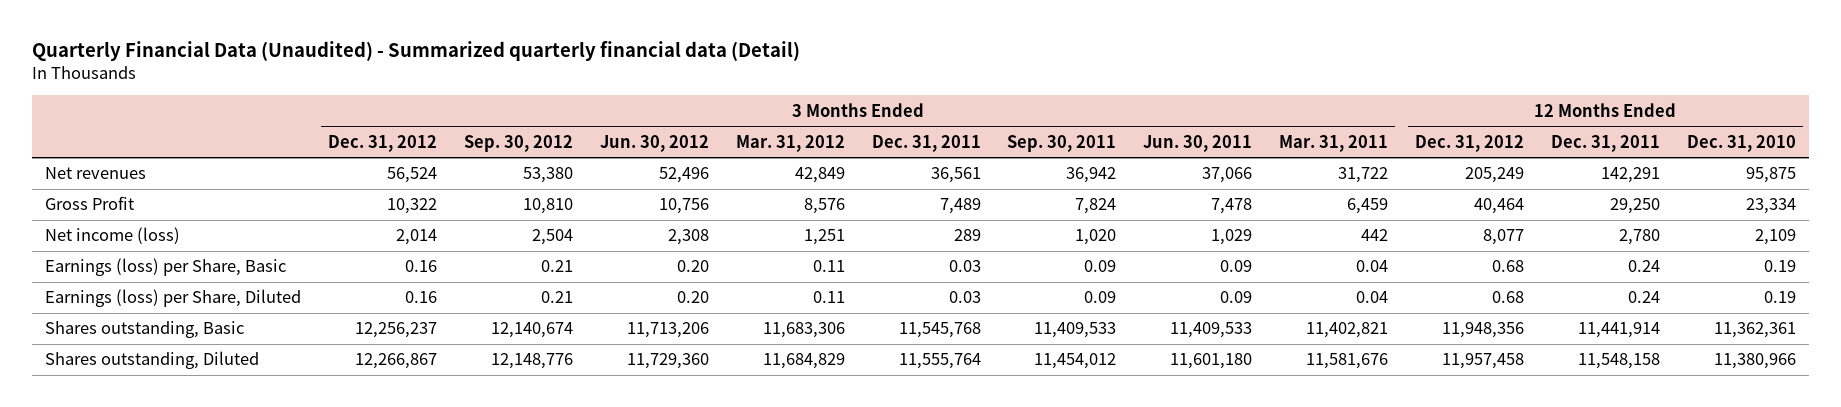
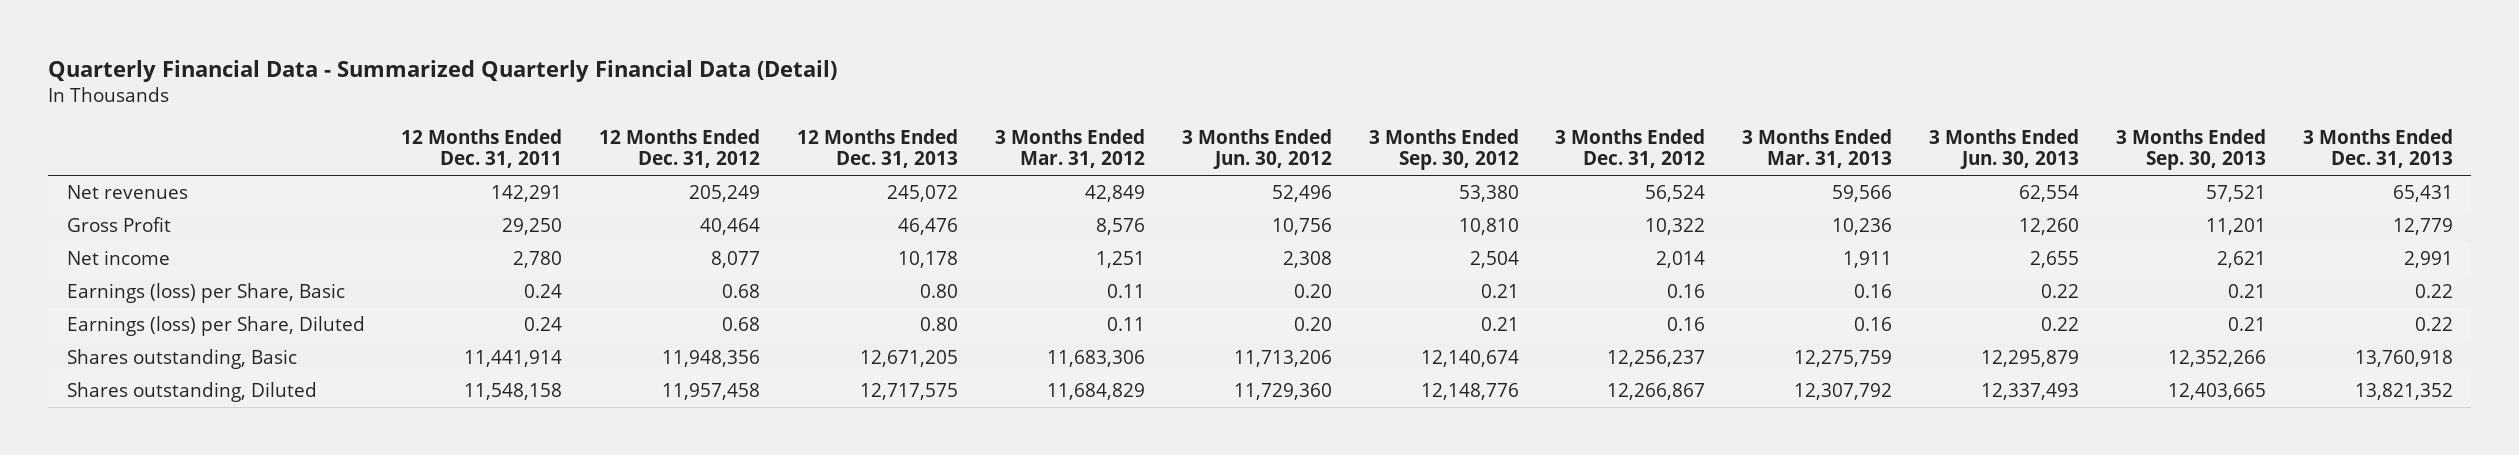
[31,40,800,61] Quarterly Financial Data (Unaudited) - Summarized quarterly financial data (Detail) -> [48,60,838,83] Quarterly Financial Data - Summarized Quarterly Financial Data (Detail)
[871,134,981,152] Dec. 31, 2011 -> none
[1007,134,1117,152] Sep. 30, 2011 -> none
[1143,134,1253,152] Jun. 30, 2011 -> none
[1279,134,1389,152] Mar. 31, 2011 -> none
[1686,134,1796,152] Dec. 31, 2010 -> none
none -> [797,128,959,169] 12 Months Ended Dec. 31, 2013
none -> [1742,128,1893,169] 3 Months Ended Mar. 31, 2013
none -> [1929,128,2080,170] 3 Months Ended Jun. 30, 2013
none -> [2115,128,2266,171] 3 Months Ended Sep. 30, 2013
none -> [2302,128,2453,169] 3 Months Ended Dec. 31, 2013
[45,227,181,245] Net income (loss) -> [66,250,170,266] Net income

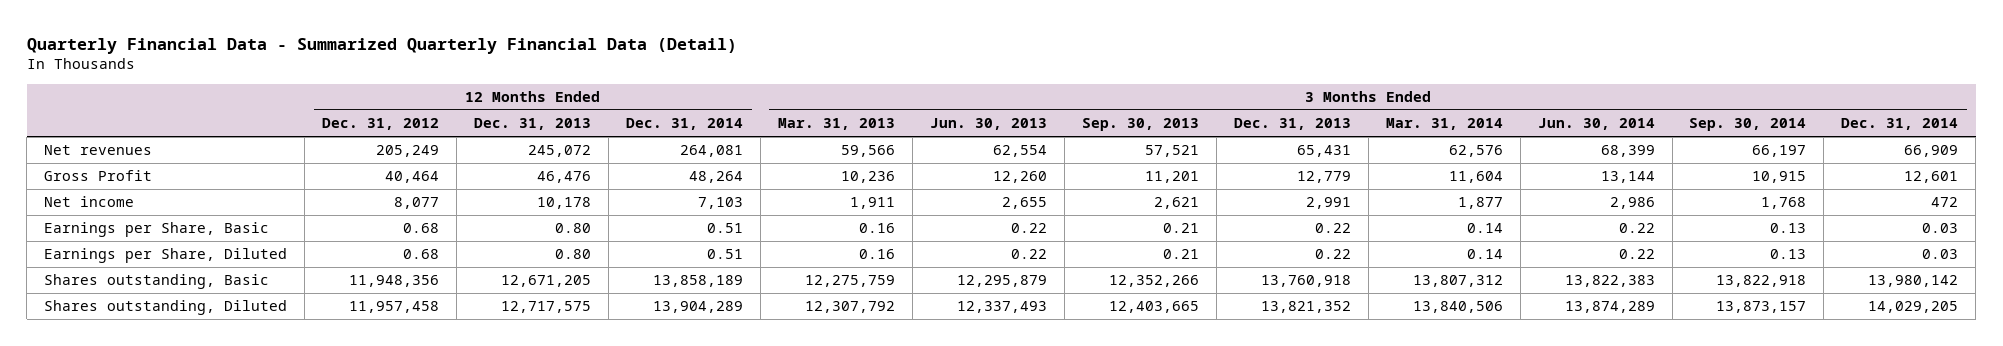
[401,128,563,169] 12 Months Ended Dec. 31, 2011 -> none
[994,128,1145,169] 3 Months Ended Mar. 31, 2012 -> none
[1181,128,1332,170] 3 Months Ended Jun. 30, 2012 -> none
[1368,128,1519,171] 3 Months Ended Sep. 30, 2012 -> none
[1555,128,1706,169] 3 Months Ended Dec. 31, 2012 -> none
none -> [626,118,744,131] Dec. 31, 2014
none -> [1385,118,1503,131] Mar. 31, 2014
none -> [1537,118,1655,131] Jun. 30, 2014
none -> [1689,118,1807,132] Sep. 30, 2014
none -> [1841,118,1959,131] Dec. 31, 2014
[66,283,345,304] Earnings (loss) per Share, Basic -> [44,222,270,238] Earnings per Share, Basic
[66,316,365,337] Earnings (loss) per Share, Diluted -> [44,248,288,264] Earnings per Share, Diluted

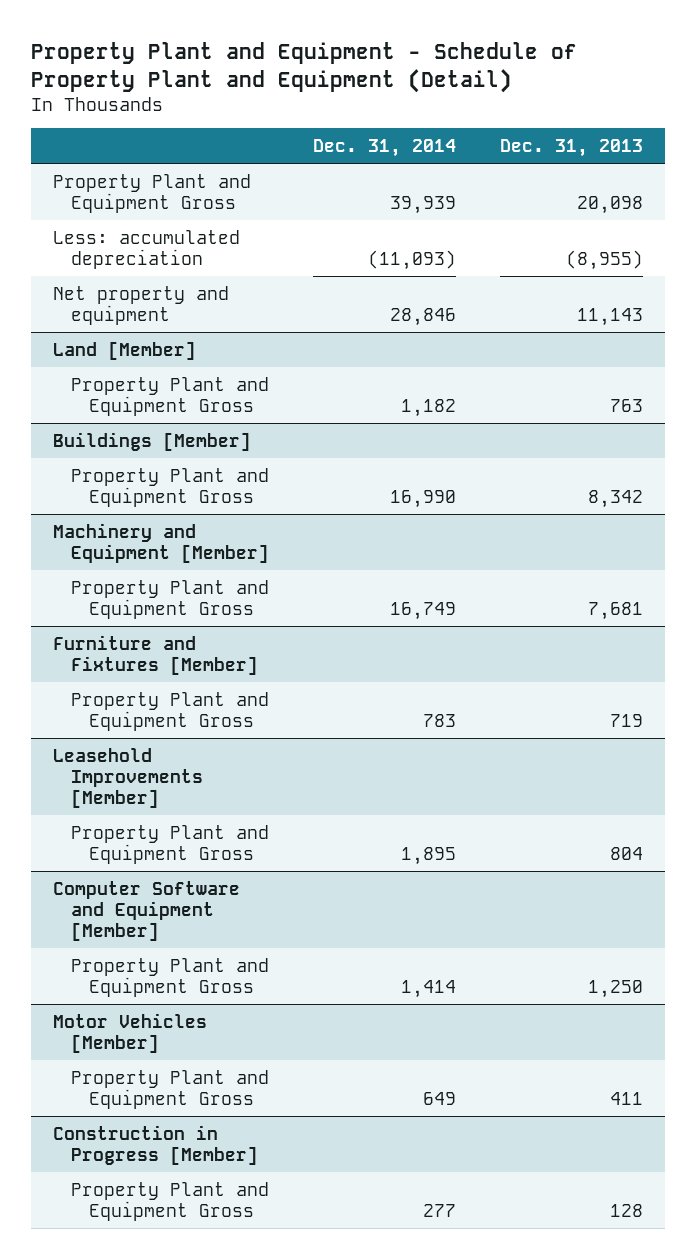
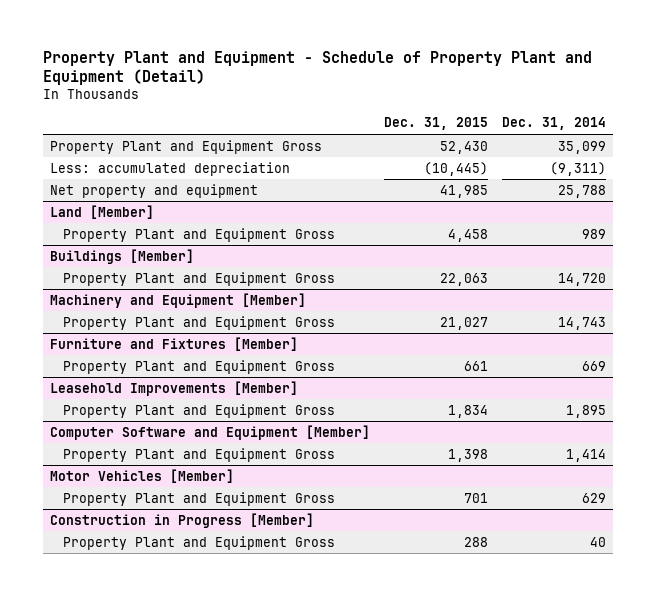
[499,138,643,157] Dec. 31, 2013 -> none
none -> [384,117,489,131] Dec. 31, 2015
[389,195,456,214] 39,939 -> [557,140,606,154] 35,099
[367,249,456,270] (11,093) -> [549,161,606,176] (9,311)
[389,307,456,326] 28,846 -> [557,184,606,198] 25,788
[400,398,456,417] 1,182 -> [581,228,606,239] 989
[389,489,456,508] 16,990 -> [557,272,606,286] 14,720
[389,601,456,620] 16,749 -> [557,316,606,330] 14,743
[422,713,456,727] 783 -> [581,360,606,371] 669
[422,1091,456,1105] 649 -> [581,492,606,503] 629
[422,1203,456,1217] 277 -> [589,536,606,547] 40

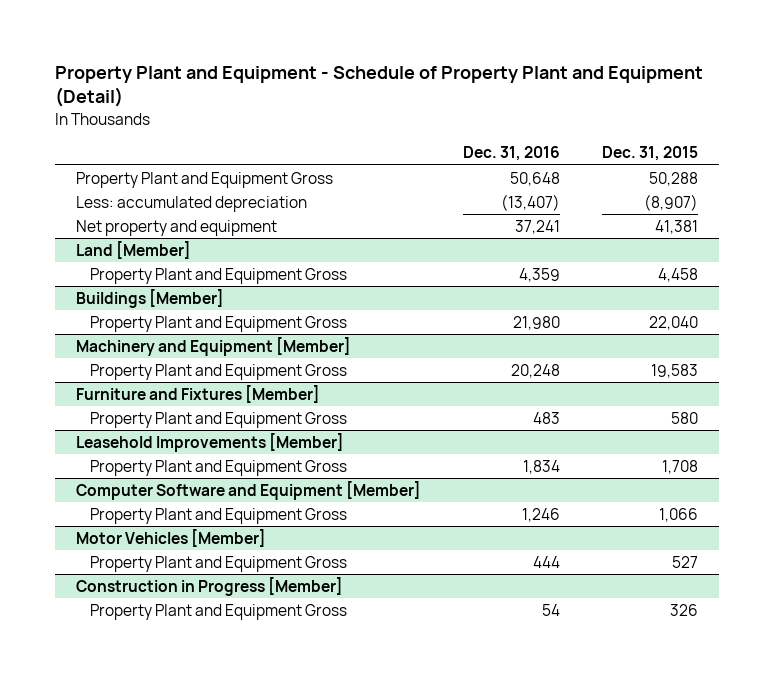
[501,117,606,131] Dec. 31, 2014 -> none
none -> [462,146,560,162] Dec. 31, 2016
[440,140,489,154] 52,430 -> [649,171,699,186] 50,288
[424,161,489,176] (10,445) -> [644,193,699,211] (8,907)
[440,184,489,198] 41,985 -> [655,219,699,234] 41,381
[440,272,489,286] 22,063 -> [649,315,699,330] 22,040
[440,316,489,330] 21,027 -> [651,363,699,378] 19,583
[464,360,489,371] 661 -> [671,411,699,424] 580
[448,404,489,418] 1,834 -> [662,459,699,474] 1,708
[448,448,489,462] 1,398 -> [659,507,699,522] 1,066
[464,492,489,503] 701 -> [672,555,699,568] 527
[464,536,489,547] 288 -> [670,603,699,616] 326

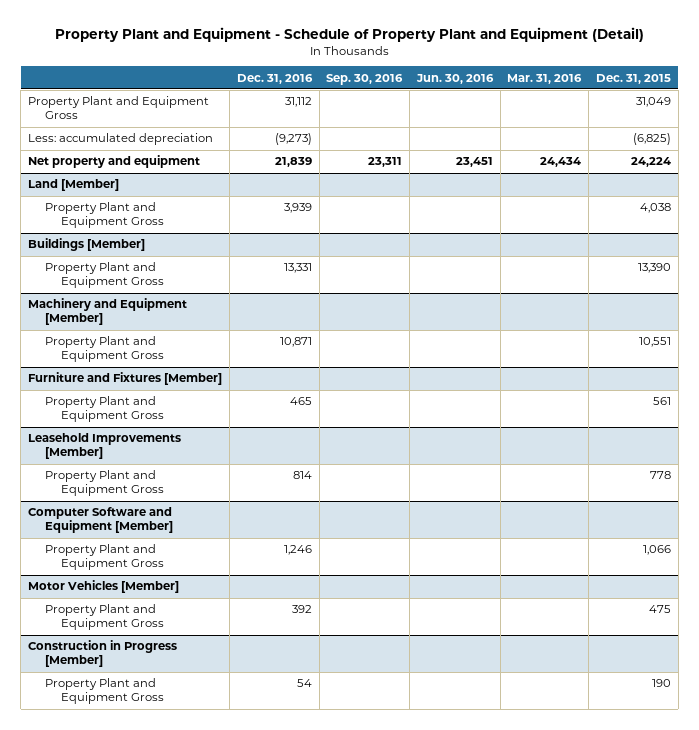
none -> [326,73,404,85] Sep. 30, 2016
none -> [415,73,494,84] Jun. 30, 2016
none -> [507,73,583,84] Mar. 31, 2016
[509,171,560,186] 50,648 -> [284,97,312,108] 31,112
[649,171,699,186] 50,288 -> [636,97,672,108] 31,049
[500,193,560,211] (13,407) -> [274,133,312,146] (9,273)
[644,193,699,211] (8,907) -> [633,133,672,146] (6,825)
[514,219,560,234] 37,241 -> [274,157,312,168] 21,839
[655,219,699,234] 41,381 -> [631,157,672,168] 24,224
[518,267,560,282] 4,359 -> [283,203,312,214] 3,939
[658,267,699,282] 4,458 -> [640,203,672,214] 4,038
[512,315,560,330] 21,980 -> [283,263,312,274] 13,331
[649,315,699,330] 22,040 -> [638,263,672,274] 13,390
[510,363,560,378] 20,248 -> [279,337,312,348] 10,871
[651,363,699,378] 19,583 -> [639,337,672,348] 10,551
[532,411,560,424] 483 -> [289,397,312,406] 465
[671,411,699,424] 580 -> [653,397,672,406] 561
[522,459,560,474] 1,834 -> [292,471,312,480] 814
[662,459,699,474] 1,708 -> [650,471,672,480] 778
[532,555,560,568] 444 -> [291,605,312,614] 392
[672,555,699,568] 527 -> [649,605,672,614] 475
[670,603,699,616] 326 -> [652,679,672,688] 190

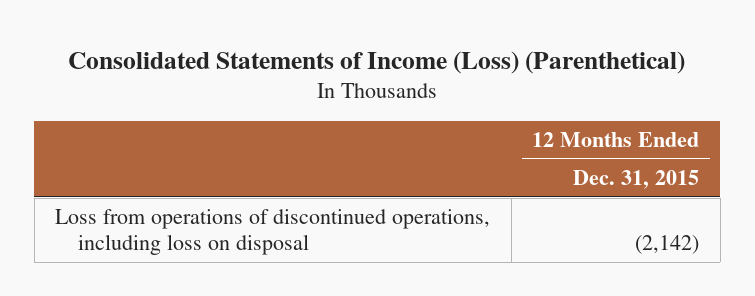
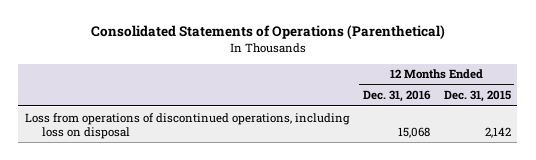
[68,50,686,74] Consolidated Statements of Income (Loss) (Parenthetical) -> [90,25,445,40] Consolidated Statements of Operations (Parenthetical)
none -> [362,90,431,103] Dec. 31, 2016
[635,235,700,255] (2,142) -> [484,126,511,138] 2,142

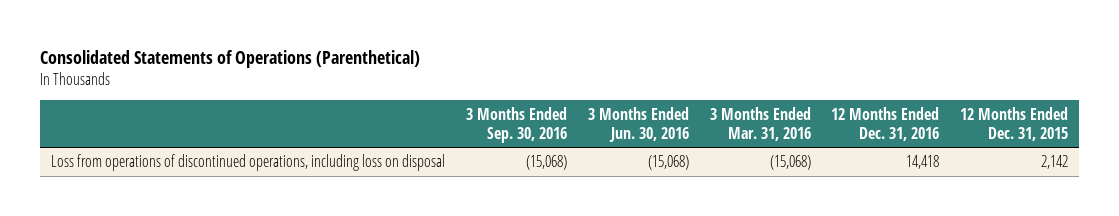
none -> [465,106,567,143] 3 Months Ended Sep. 30, 2016
none -> [587,106,689,142] 3 Months Ended Jun. 30, 2016
none -> [709,106,811,141] 3 Months Ended Mar. 31, 2016
[397,126,430,138] 15,068 -> [906,155,940,170] 14,418

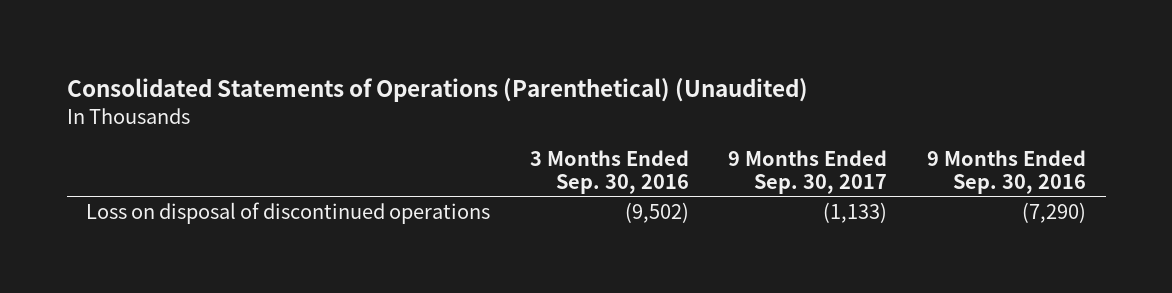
[40,50,421,69] Consolidated Statements of Operations (Parenthetical) -> [66,78,808,103] Consolidated Statements of Operations (Parenthetical) (Unaudited)
[587,106,689,142] 3 Months Ended Jun. 30, 2016 -> none
[709,106,811,141] 3 Months Ended Mar. 31, 2016 -> none
[831,106,940,141] 12 Months Ended Dec. 31, 2016 -> none
[960,106,1069,141] 12 Months Ended Dec. 31, 2015 -> none
none -> [728,149,888,195] 9 Months Ended Sep. 30, 2017
none -> [927,149,1087,195] 9 Months Ended Sep. 30, 2016
[50,154,445,172] Loss from operations of discontinued operations, including loss on disposal -> [86,201,491,224] Loss on disposal of discontinued operations
[525,155,567,171] (15,068) -> [624,201,689,223] (9,502)

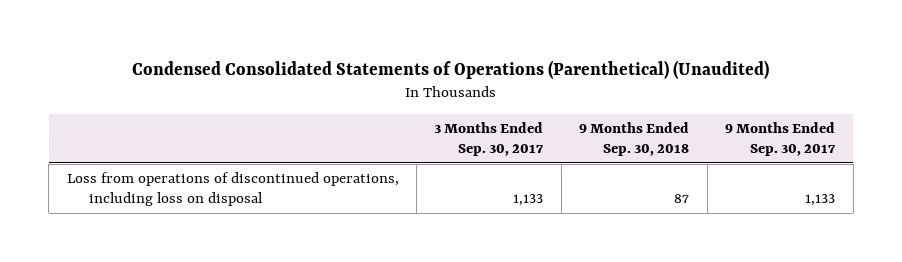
[66,78,808,103] Consolidated Statements of Operations (Parenthetical) (Unaudited) -> [131,59,769,79] Condensed Consolidated Statements of Operations (Parenthetical) (Unaudited)
[529,149,689,195] 3 Months Ended Sep. 30, 2016 -> none
[927,149,1087,195] 9 Months Ended Sep. 30, 2016 -> none
none -> [434,122,545,157] 3 Months Ended Sep. 30, 2017
none -> [579,122,690,157] 9 Months Ended Sep. 30, 2018
[86,201,491,224] Loss on disposal of discontinued operations -> [66,172,399,207] Loss from operations of discontinued operations, including loss on disposal
[823,201,888,223] (1,133) -> [805,194,836,207] 1,133

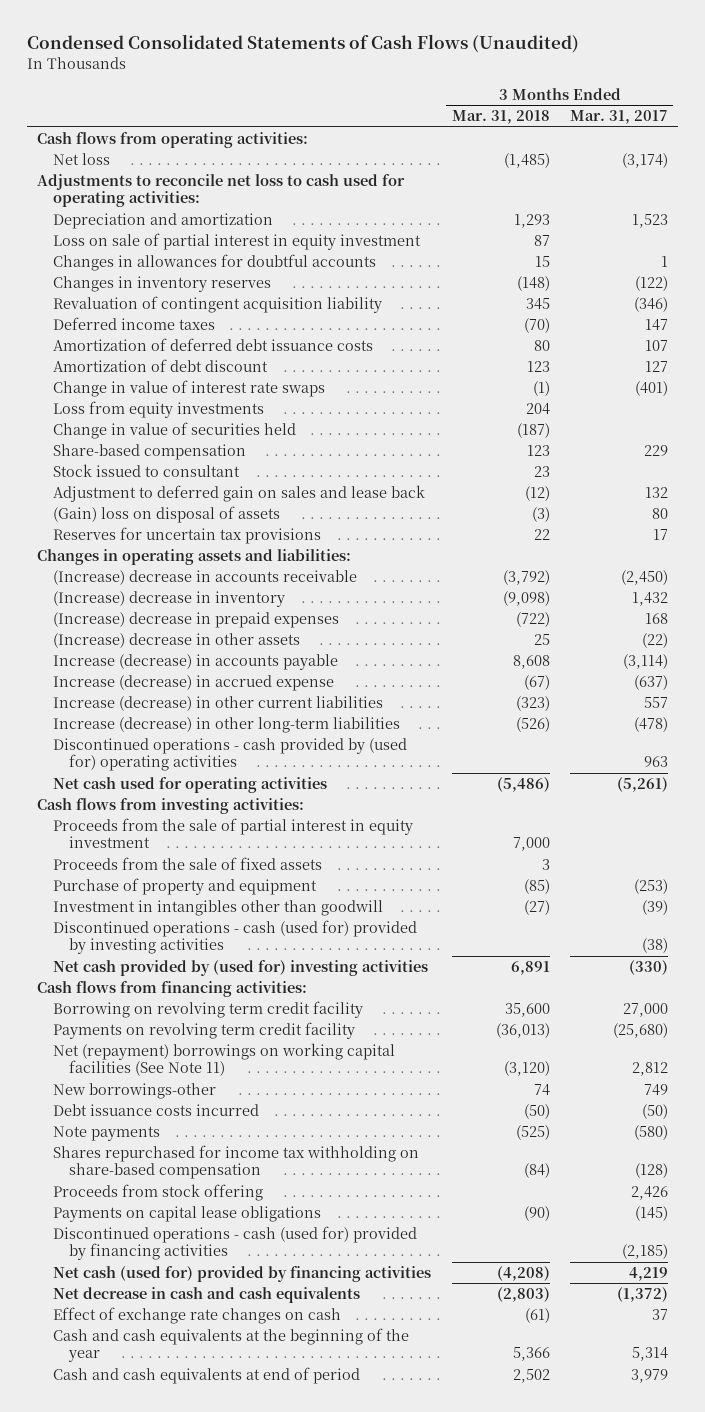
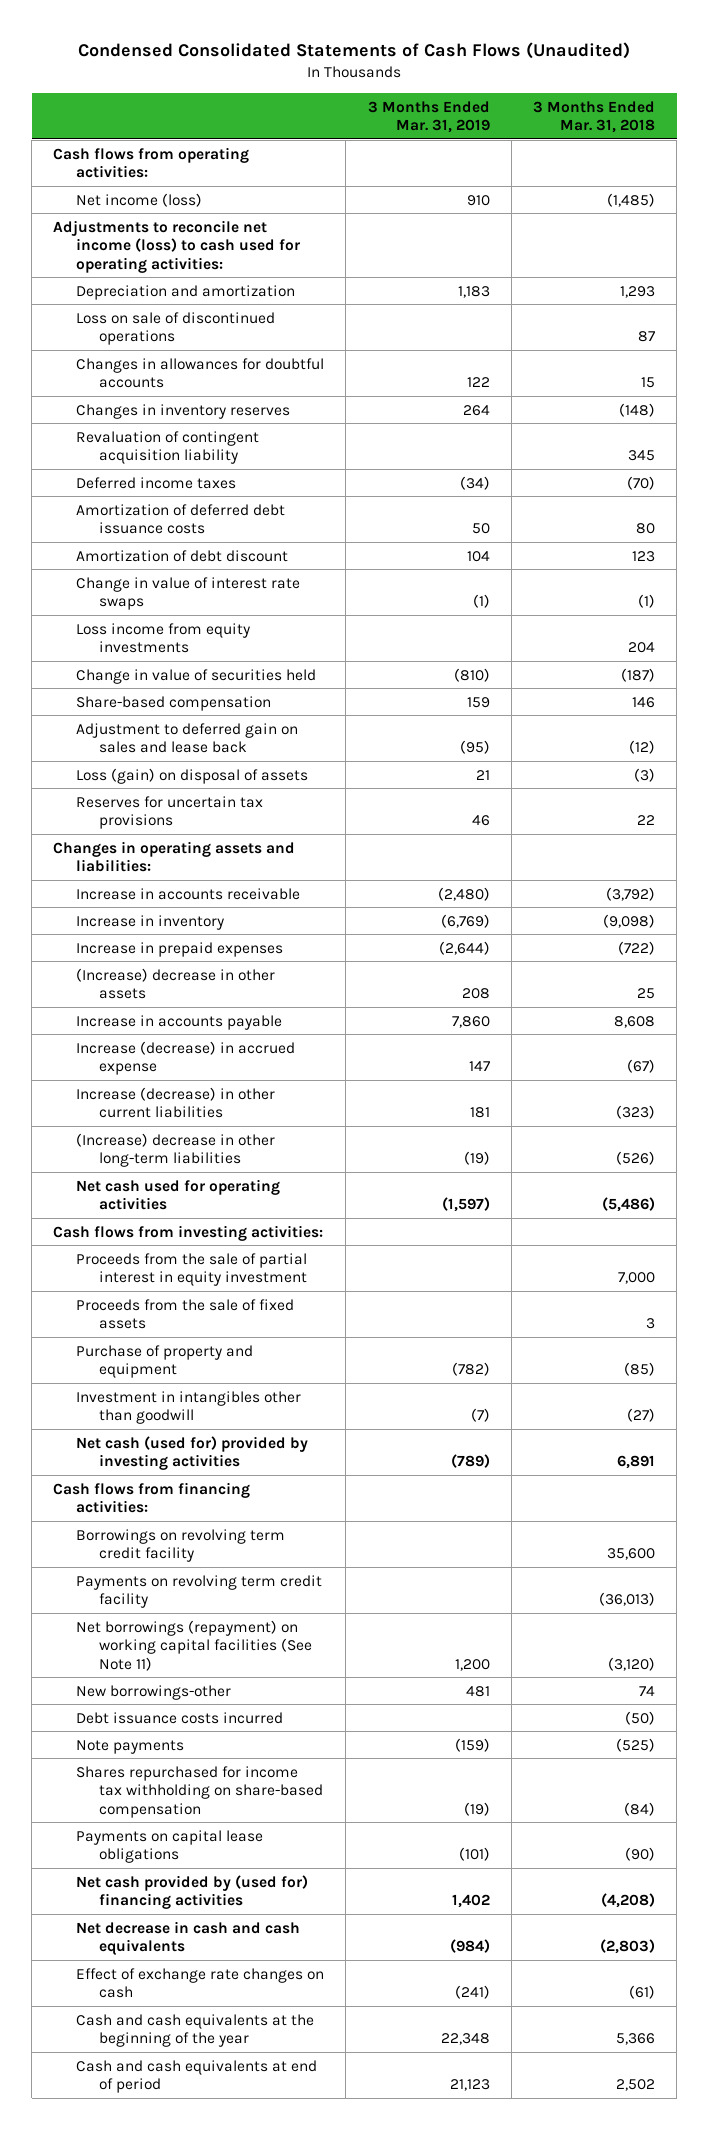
[570,110,669,125] Mar. 31, 2017 -> none
none -> [367,100,490,133] 3 Months Ended Mar. 31, 2019
[53,153,111,166] Net loss -> [76,192,203,207] Net income (loss)
[36,174,405,208] Adjustments to reconcile net loss to cash used for operating activities: -> [53,219,301,273] Adjustments to reconcile net income (loss) to cash used for operating activities:
[53,233,422,251] Loss on sale of partial interest in equity investment -> none
none -> [76,311,276,346] Loss on sale of discontinued operations
[53,401,265,419] Loss from equity investments -> [76,622,251,654] Loss income from equity investments
[53,464,241,478] Stock issued to consultant -> none
[526,445,550,457] 123 -> [632,696,656,708] 146
[53,506,281,524] (Gain) loss on disposal of assets -> [76,767,309,784] Loss (gain) on disposal of assets
[53,570,358,586] (Increase) decrease in accounts receivable -> [76,887,301,900] Increase in accounts receivable
[53,591,286,608] (Increase) decrease in inventory -> [76,914,225,930] Increase in inventory
[53,612,340,629] (Increase) decrease in prepaid expenses -> [76,941,284,957] Increase in prepaid expenses
[53,654,339,671] Increase (decrease) in accounts payable -> [76,1014,283,1030] Increase in accounts payable
[53,738,408,772] Discontinued operations - cash provided by (used for) operating activities -> none
[53,717,401,734] Increase (decrease) in other long-term liabilities -> [76,1132,276,1168] (Increase) decrease in other long-term liabilities
[53,920,418,955] Discontinued operations - cash (used for) provided by investing activities -> none
[53,960,429,977] Net cash provided by (used for) investing activities -> [76,1435,309,1471] Net cash (used for) provided by investing activities
[53,1001,364,1019] Borrowing on revolving term credit facility -> [76,1528,286,1563] Borrowings on revolving term credit facility
[53,1043,396,1077] Net (repayment) borrowings on working capital facilities (See Note 11) -> [76,1619,313,1671] Net borrowings (repayment) on working capital facilities (See Note 11)
[53,1184,264,1202] Proceeds from stock offering -> none
[53,1226,418,1261] Discontinued operations - cash (used for) provided by financing activities -> none
[53,1266,432,1283] Net cash (used for) provided by financing activities -> [76,1874,309,1910] Net cash provided by (used for) financing activities

